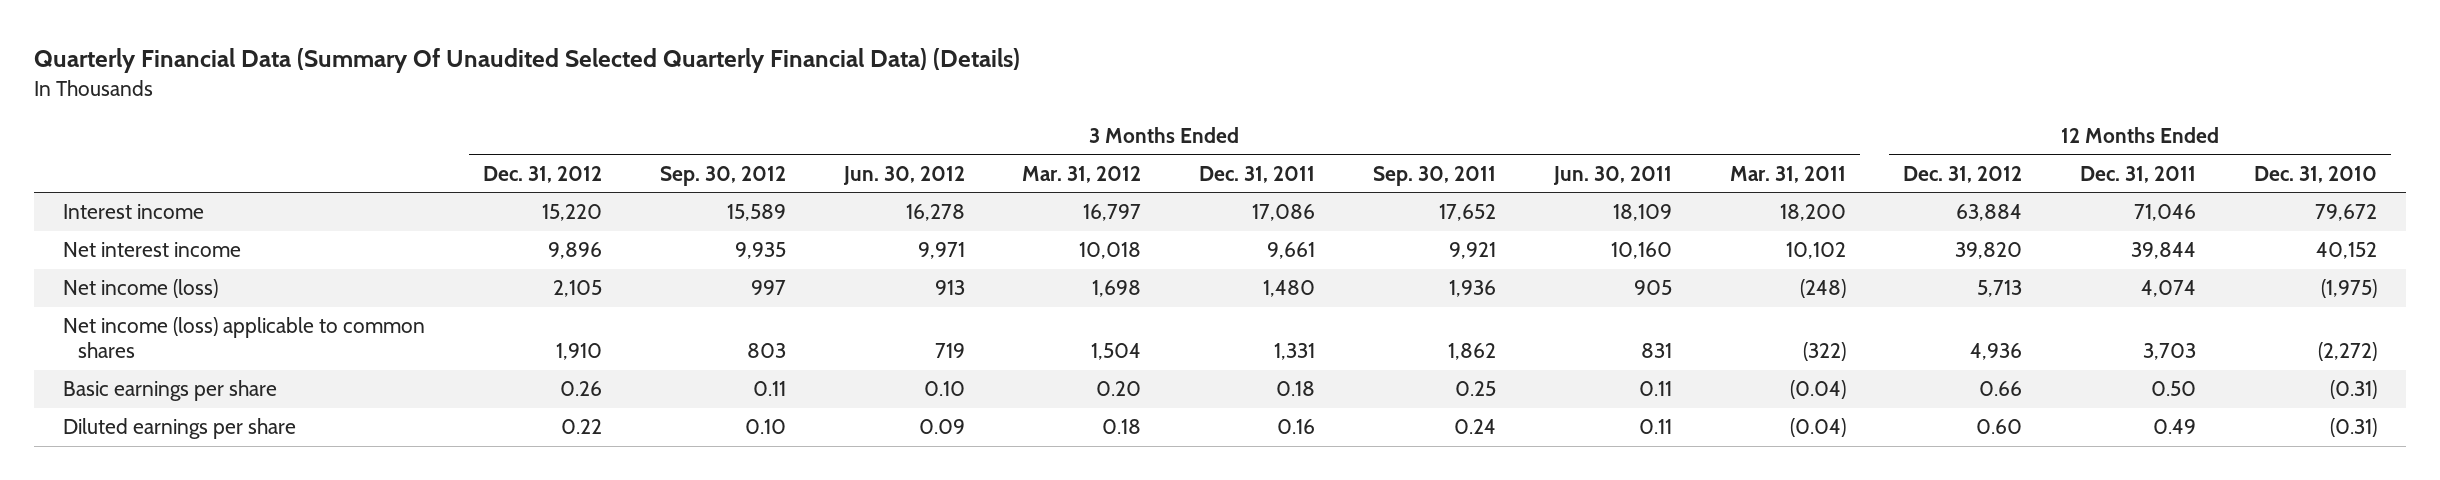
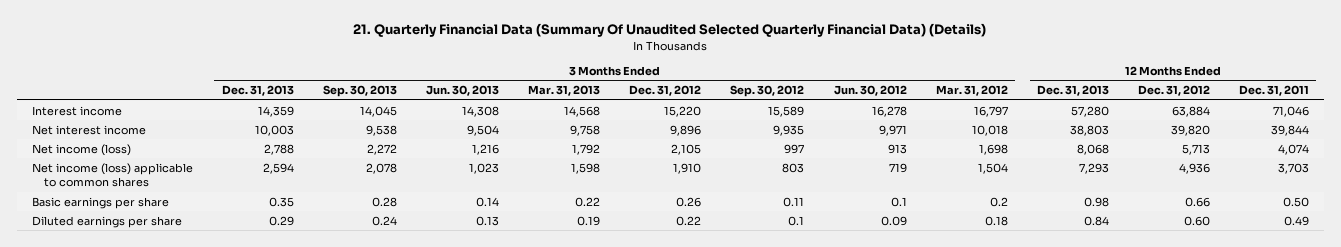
[34,48,1021,74] Quarterly Financial Data (Summary Of Unaudited Selected Quarterly Financial Data) (Details) -> [353,23,987,38] 21. Quarterly Financial Data (Summary Of Unaudited Selected Quarterly Financial Data) (Details)
[1199,165,1316,183] Dec. 31, 2011 -> none
[1372,165,1496,186] Sep. 30, 2011 -> none
[1552,165,1672,185] Jun. 30, 2011 -> none
[1729,165,1846,183] Mar. 31, 2011 -> none
[2253,165,2377,183] Dec. 31, 2010 -> none
none -> [221,85,294,97] Dec. 31, 2013
none -> [322,85,397,98] Sep. 30, 2013
none -> [426,85,500,97] Jun. 30, 2013
none -> [528,85,601,97] Mar. 31, 2013
none -> [1036,85,1109,97] Dec. 31, 2013
[923,381,965,397] 0.10 -> [890,196,907,207] 0.1
[1096,381,1142,397] 0.20 -> [989,196,1008,207] 0.2
[744,419,786,435] 0.10 -> [788,215,805,226] 0.1

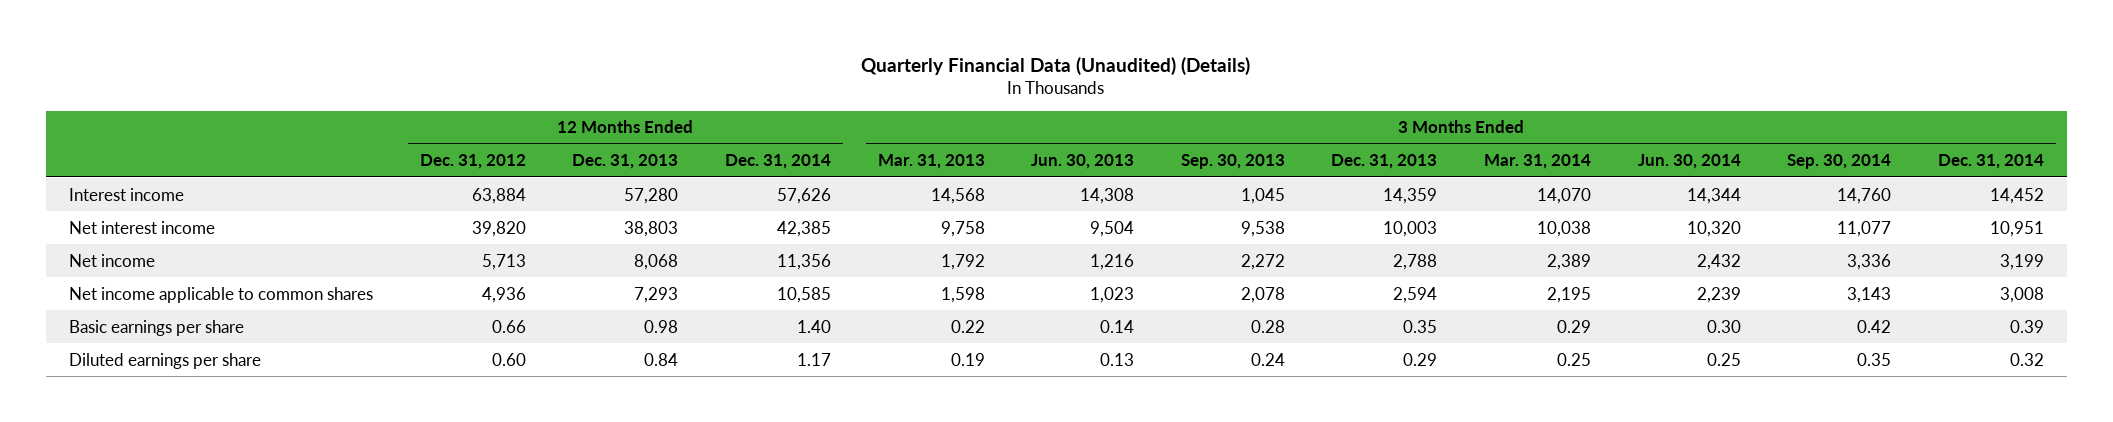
[353,23,987,38] 21. Quarterly Financial Data (Summary Of Unaudited Selected Quarterly Financial Data) (Details) -> [861,56,1251,75] Quarterly Financial Data (Unaudited) (Details)
[629,85,702,97] Dec. 31, 2012 -> none
[730,85,805,98] Sep. 30, 2012 -> none
[833,85,907,97] Jun. 30, 2012 -> none
[935,85,1008,97] Mar. 31, 2012 -> none
[1239,85,1310,97] Dec. 31, 2011 -> none
none -> [724,154,831,170] Dec. 31, 2014
none -> [1484,154,1592,170] Mar. 31, 2014
none -> [1637,154,1741,170] Jun. 30, 2014
none -> [1787,154,1892,170] Sep. 30, 2014
none -> [1937,154,2044,170] Dec. 31, 2014
[359,105,397,117] 14,045 -> [1240,187,1285,204] 1,045
[31,143,131,156] Net income (loss) -> [69,253,156,267] Net income
[31,162,193,188] Net income (loss) applicable to common shares -> [69,286,374,303] Net income applicable to common shares

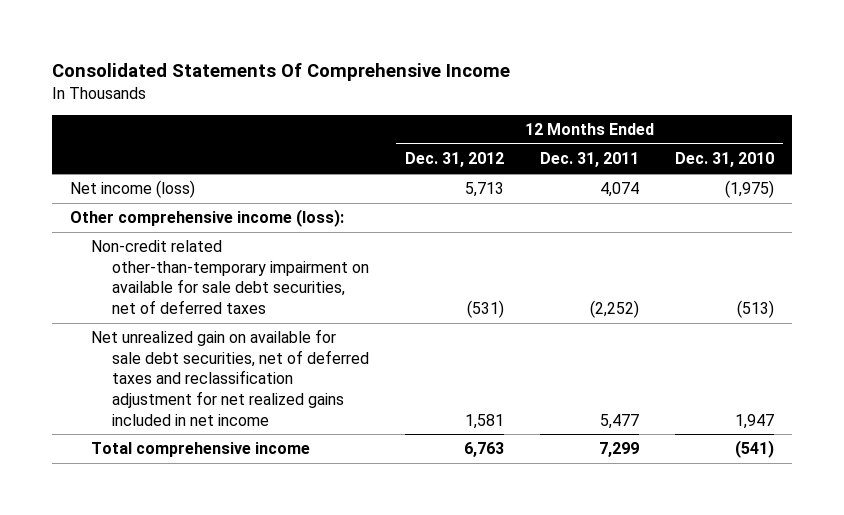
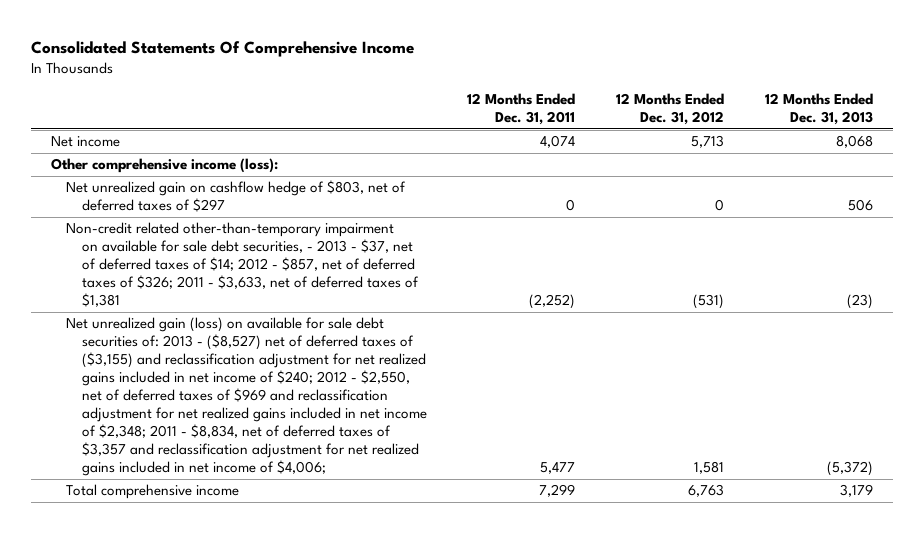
[675,152,775,168] Dec. 31, 2010 -> none
none -> [764,93,873,126] 12 Months Ended Dec. 31, 2013
[70,180,196,199] Net income (loss) -> [50,136,120,148] Net income
none -> [66,180,407,213] Net unrealized gain on cashflow hedge of $803, net of deferred taxes of $297
[90,240,369,314] Non-credit related other-than-temporary impairment on available for sale debt securities, net of deferred taxes -> [66,222,419,308] Non-credit related other-than-temporary impairment on available for sale debt securities, - 2013 - $37, net of deferred taxes of $14; 2012 - $857, net of deferred taxes of $326; 2011 - $3,633, net of deferred taxes of $1,381
[90,329,369,426] Net unrealized gain on available for sale debt securities, net of deferred taxes and reclassification adjustment for net realized gains included in net income -> [66,317,427,477] Net unrealized gain (loss) on available for sale debt securities of: 2013 - ($8,527) net of deferred taxes of ($3,155) and reclassification adjustment for net realized gains included in net income of $240; 2012 - $2,550, net of deferred taxes of $969 and reclassification adjustment for net realized gains included in net income of $2,348; 2011 - $8,834, net of deferred taxes of $3,357 and reclassification adjustment for net realized gains included in net income of $4,006;

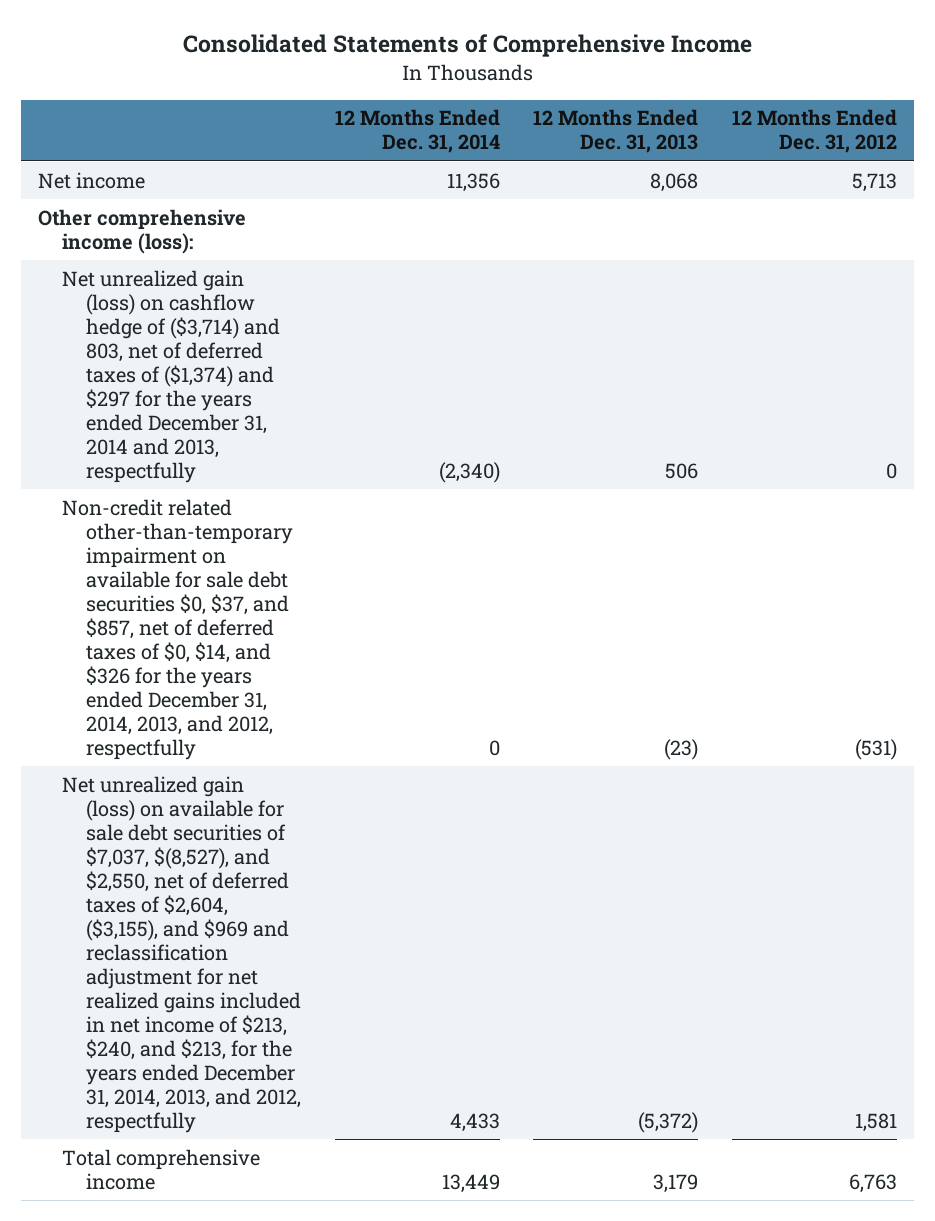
[30,41,414,58] Consolidated Statements Of Comprehensive Income -> [182,34,752,58] Consolidated Statements of Comprehensive Income
[467,93,576,126] 12 Months Ended Dec. 31, 2011 -> none
none -> [334,109,500,154] 12 Months Ended Dec. 31, 2014
[66,180,407,213] Net unrealized gain on cashflow hedge of $803, net of deferred taxes of $297 -> [61,269,280,483] Net unrealized gain (loss) on cashflow hedge of ($3,714) and 803, net of deferred taxes of ($1,374) and $297 for the years ended December 31, 2014 and 2013, respectfully
[66,222,419,308] Non-credit related other-than-temporary impairment on available for sale debt securities, - 2013 - $37, net of deferred taxes of $14; 2012 - $857, net of deferred taxes of $326; 2011 - $3,633, net of deferred taxes of $1,381 -> [61,498,293,760] Non-credit related other-than-temporary impairment on available for sale debt securities $0, $37, and $857, net of deferred taxes of $0, $14, and $326 for the years ended December 31, 2014, 2013, and 2012, respectfully
[66,317,427,477] Net unrealized gain (loss) on available for sale debt securities of: 2013 - ($8,527) net of deferred taxes of ($3,155) and reclassification adjustment for net realized gains included in net income of $240; 2012 - $2,550, net of deferred taxes of $969 and reclassification adjustment for net realized gains included in net income of $2,348; 2011 - $8,834, net of deferred taxes of $3,357 and reclassification adjustment for net realized gains included in net income of $4,006; -> [61,775,301,1134] Net unrealized gain (loss) on available for sale debt securities of $7,037, $(8,527), and $2,550, net of deferred taxes of $2,604, ($3,155), and $969 and reclassification adjustment for net realized gains included in net income of $213, $240, and $213, for the years ended December 31, 2014, 2013, and 2012, respectfully

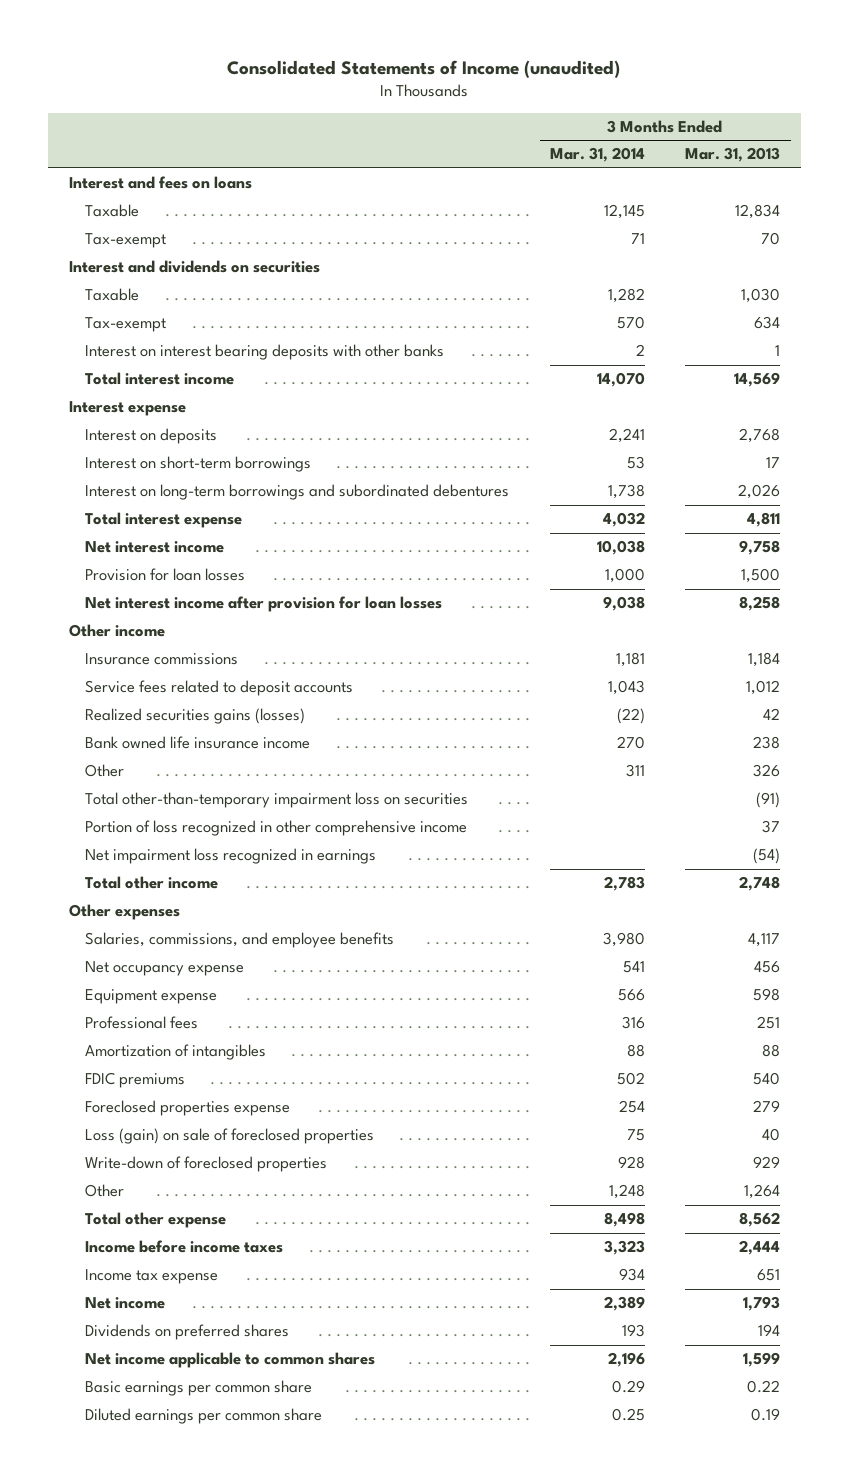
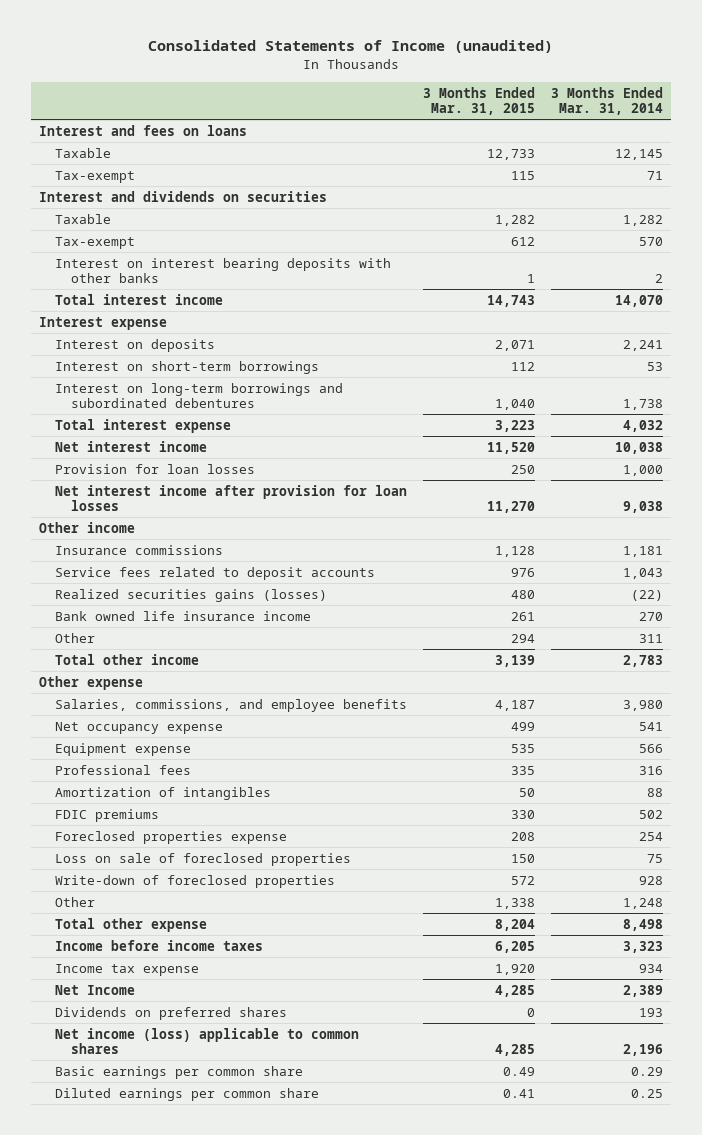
[685,147,781,163] Mar. 31, 2013 -> none
none -> [423,86,536,115] 3 Months Ended Mar. 31, 2015
[85,792,469,809] Total other-than-temporary impairment loss on securities -> none
[85,820,468,837] Portion of loss recognized in other comprehensive income -> none
[85,848,377,865] Net impairment loss recognized in earnings -> none
[68,904,180,921] Other expenses -> [39,675,144,690] Other expense
[85,1128,375,1145] Loss (gain) on sale of foreclosed properties -> [55,852,352,866] Loss on sale of foreclosed properties
[85,1297,166,1310] Net income -> [55,984,136,995] Net Income
[85,1352,376,1369] Net income applicable to common shares -> [55,1027,360,1055] Net income (loss) applicable to common shares

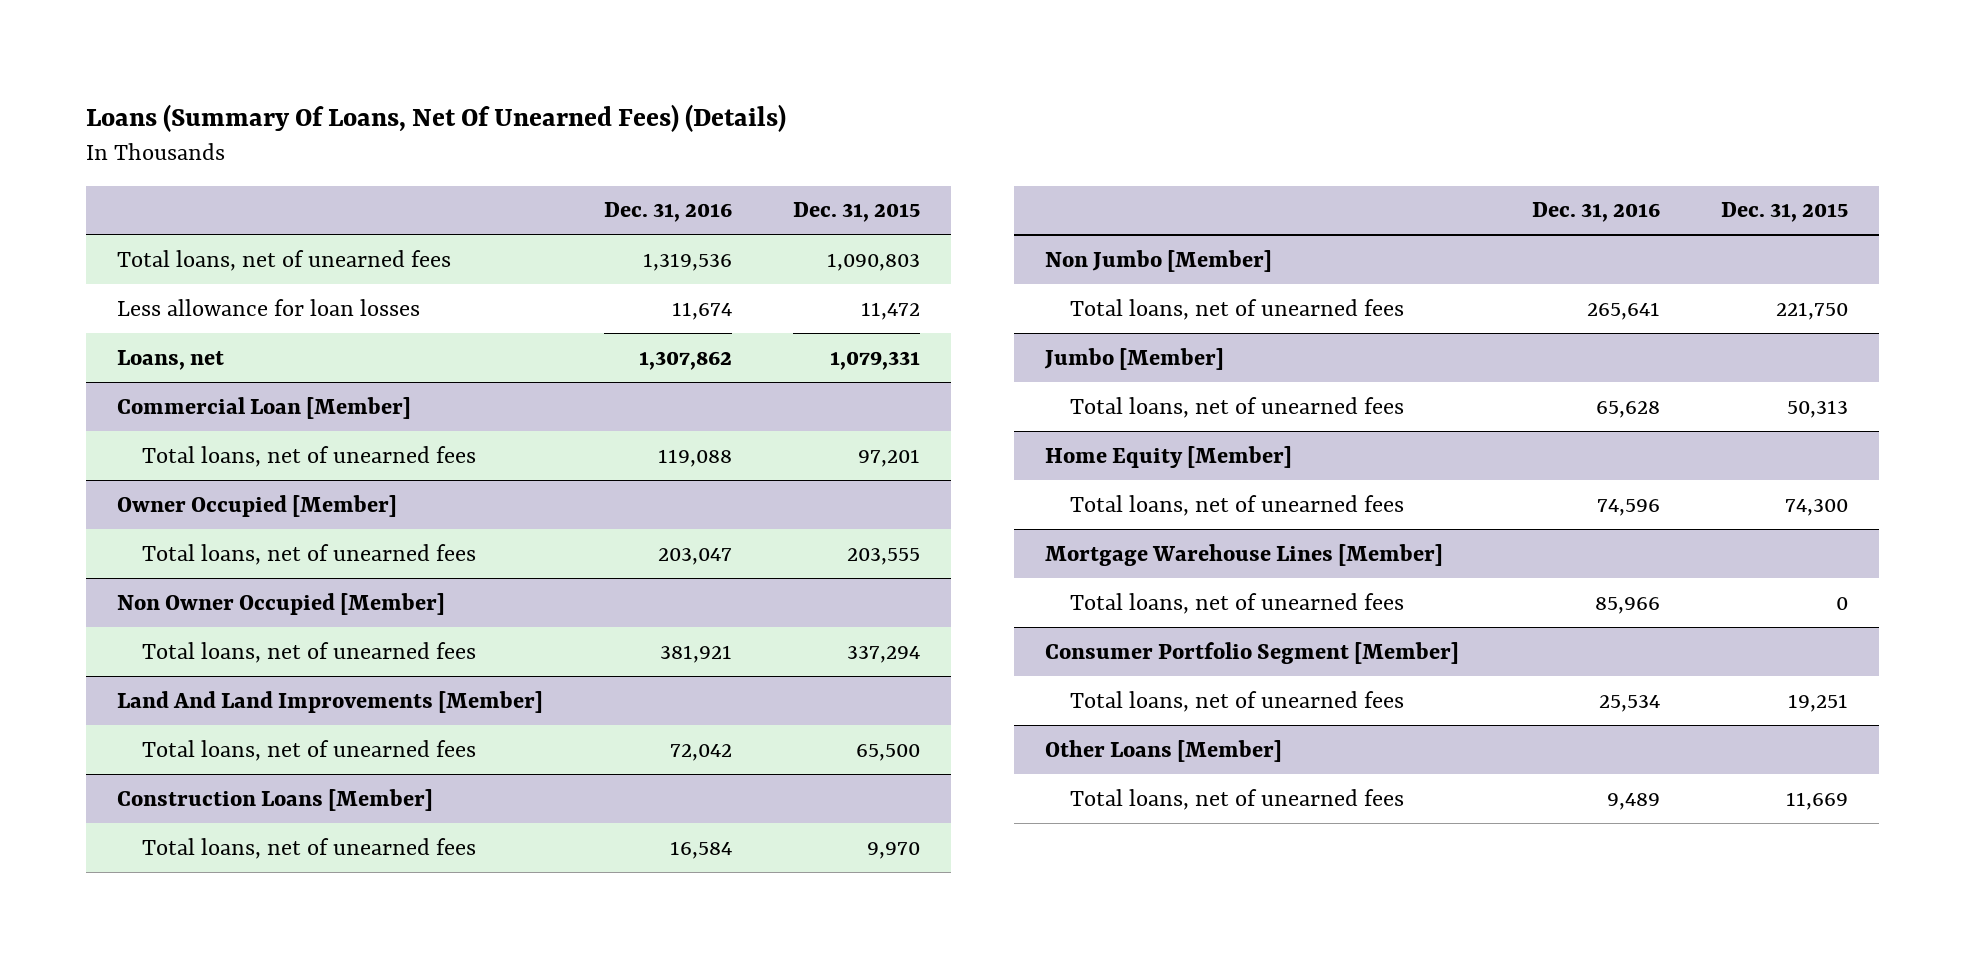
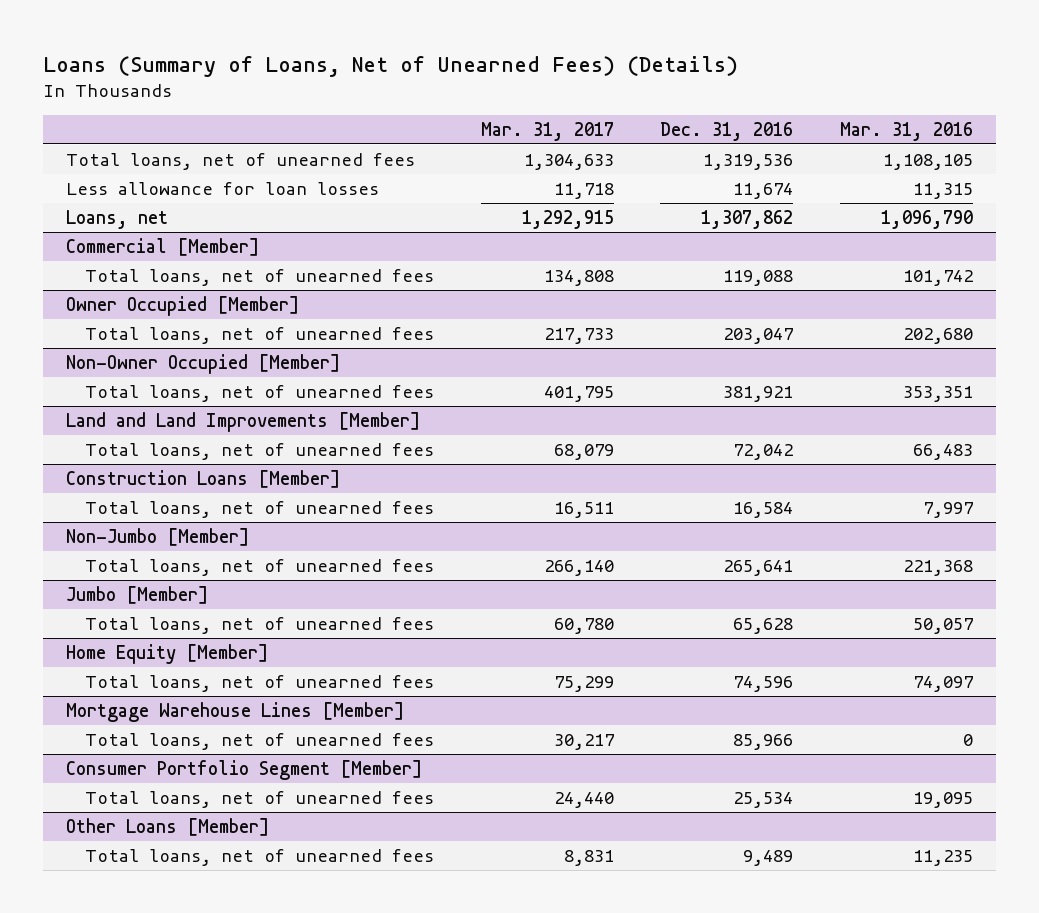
[86,103,787,132] Loans (Summary Of Loans, Net Of Unearned Fees) (Details) -> [42,55,738,77] Loans (Summary of Loans, Net of Unearned Fees) (Details)
[793,202,921,223] Dec. 31, 2015 -> none
none -> [480,122,614,142] Mar. 31, 2017
none -> [840,122,974,142] Mar. 31, 2016
[116,396,411,419] Commercial Loan [Member] -> [65,237,259,256] Commercial [Member]
[116,592,445,615] Non Owner Occupied [Member] -> [65,353,340,374] Non-Owner Occupied [Member]
[116,690,543,713] Land And Land Improvements [Member] -> [65,411,420,432] Land and Land Improvements [Member]
[1044,249,1272,272] Non Jumbo [Member] -> [65,527,249,546] Non-Jumbo [Member]

